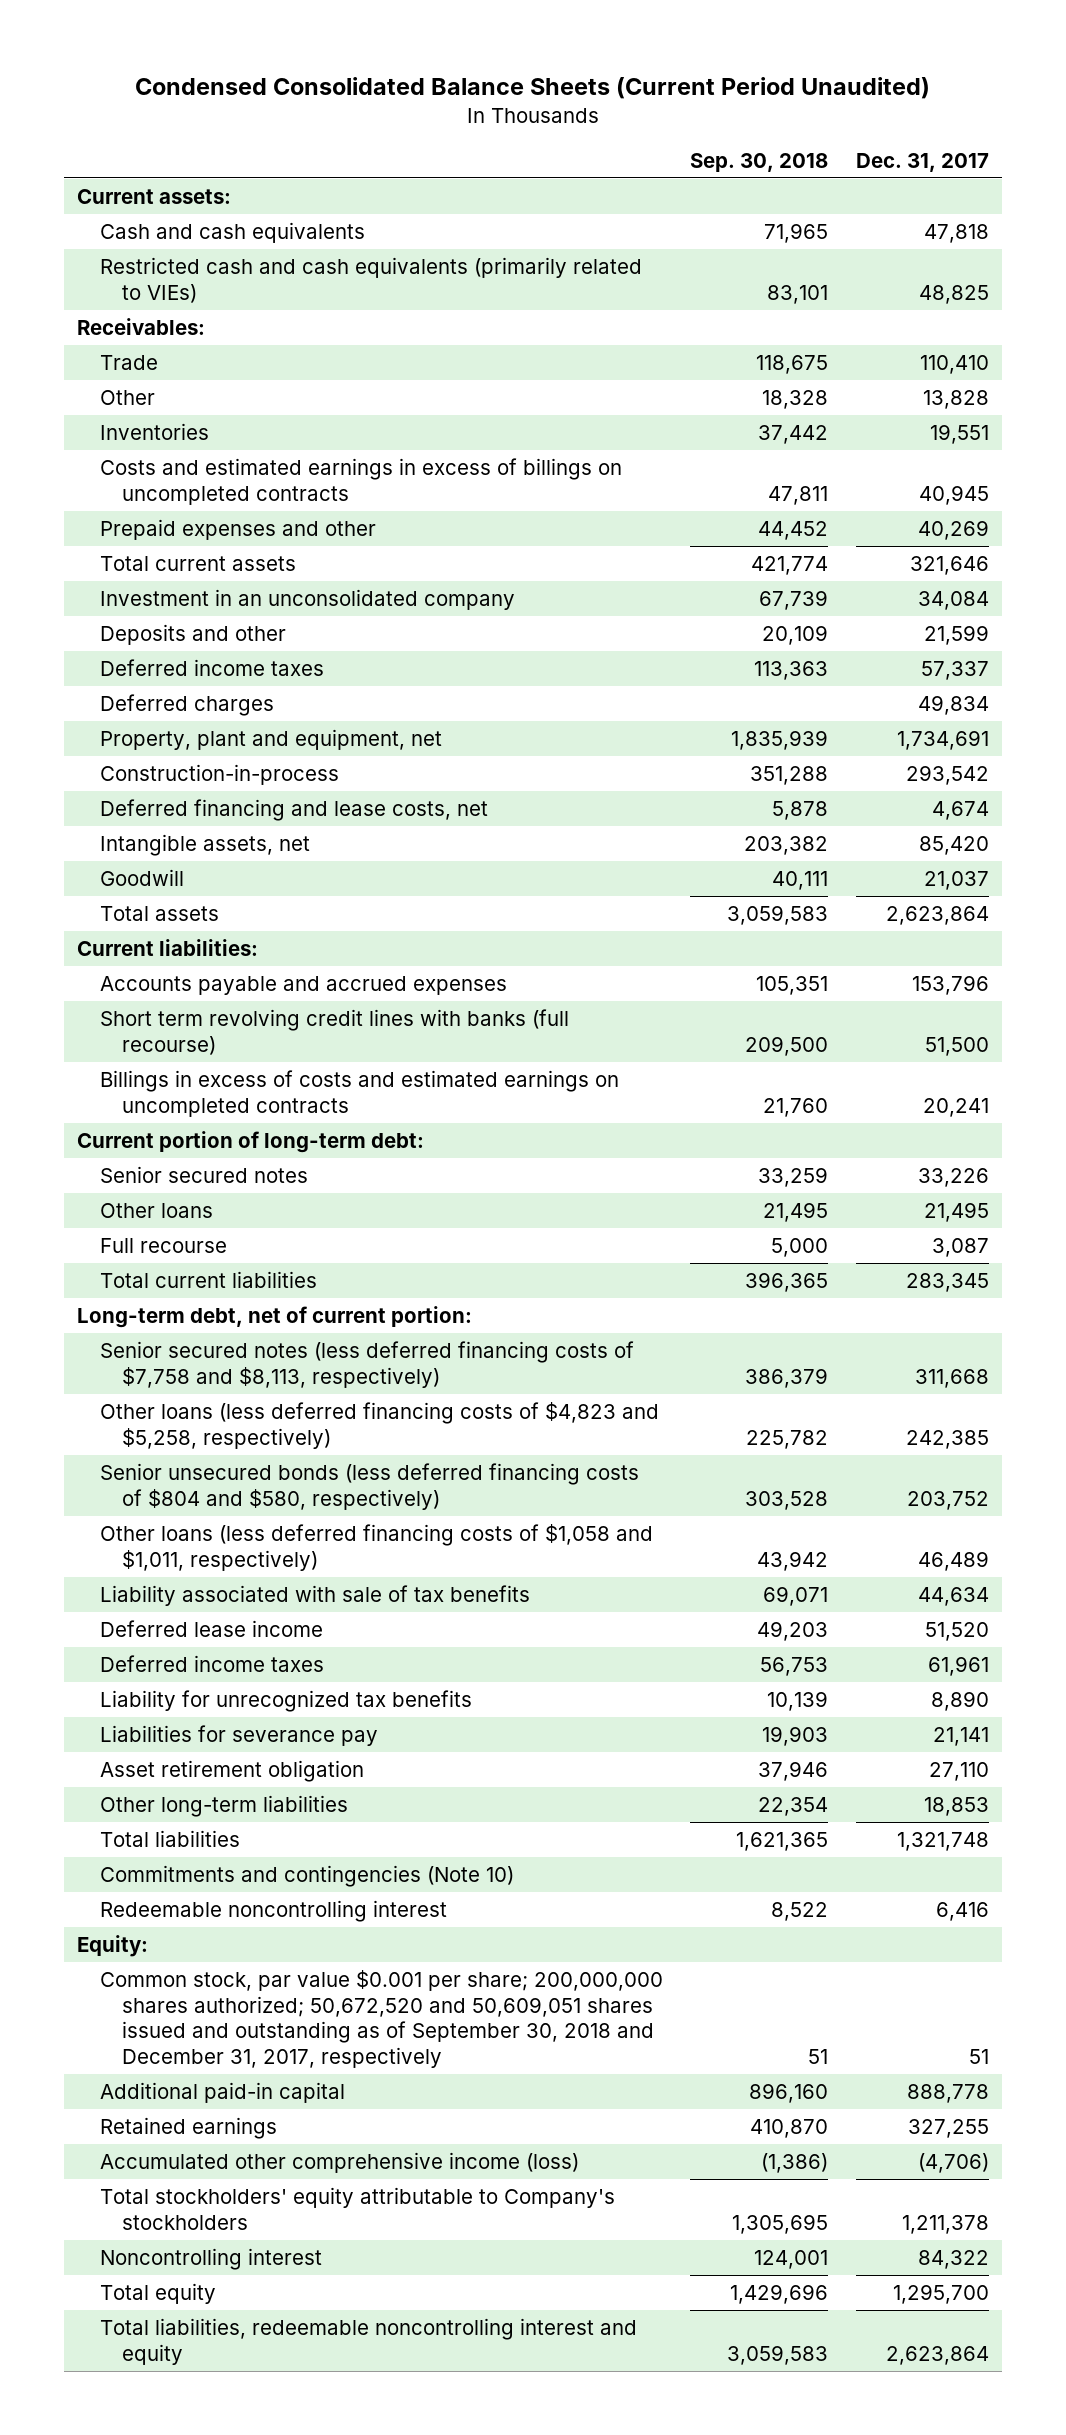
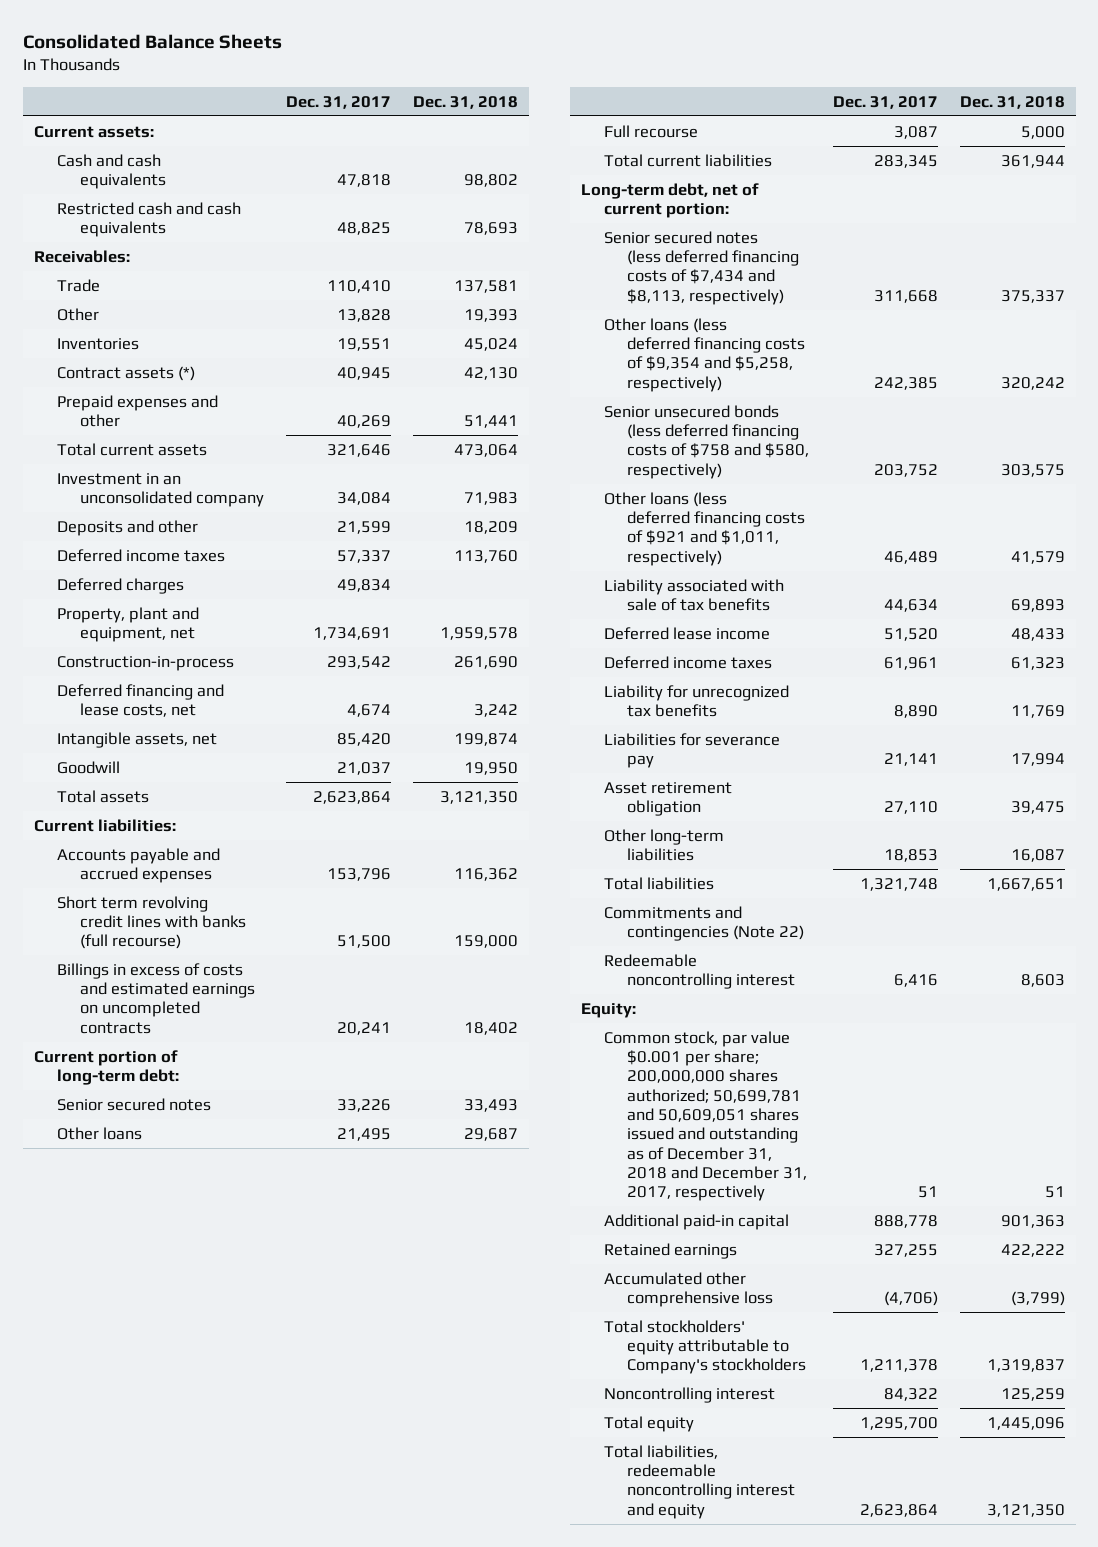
[134,77,930,100] Condensed Consolidated Balance Sheets (Current Period Unaudited) -> [22,34,282,50] Consolidated Balance Sheets
[690,152,829,172] Sep. 30, 2018 -> none
none -> [412,95,518,109] Dec. 31, 2018
[99,256,642,303] Restricted cash and cash equivalents (primarily related to VIEs) -> [56,201,241,238] Restricted cash and cash equivalents
[99,457,622,505] Costs and estimated earnings in excess of billings on uncompleted contracts -> [56,365,195,381] Contract assets (*)
[99,1340,634,1388] Senior secured notes (less deferred financing costs of $7,758 and $8,113, respectively) -> [603,230,800,305] Senior secured notes (less deferred financing costs of $7,434 and $8,113, respectively)
[99,1401,659,1449] Other loans (less deferred financing costs of $4,823 and $5,258, respectively) -> [603,317,806,392] Other loans (less deferred financing costs of $9,354 and $5,258, respectively)
[99,1462,639,1510] Senior unsecured bonds (less deferred financing costs of $804 and $580, respectively) -> [603,404,810,479] Senior unsecured bonds (less deferred financing costs of $758 and $580, respectively)
[99,1523,653,1571] Other loans (less deferred financing costs of $1,058 and $1,011, respectively) -> [603,491,806,566] Other loans (less deferred financing costs of $921 and $1,011, respectively)
[99,1864,514,1887] Commitments and contingencies (Note 10) -> [603,905,805,942] Commitments and contingencies (Note 22)
[99,1969,663,2069] Common stock, par value $0.001 per share; 200,000,000 shares authorized; 50,672,520 and 50,609,051 shares issued and outstanding as of September 30, 2018 and December 31, 2017, respectively -> [603,1030,808,1202] Common stock, par value $0.001 per share; 200,000,000 shares authorized; 50,699,781 and 50,609,051 shares issued and outstanding as of December 31, 2018 and December 31, 2017, respectively
[99,2151,579,2173] Accumulated other comprehensive income (loss) -> [603,1271,774,1308] Accumulated other comprehensive loss

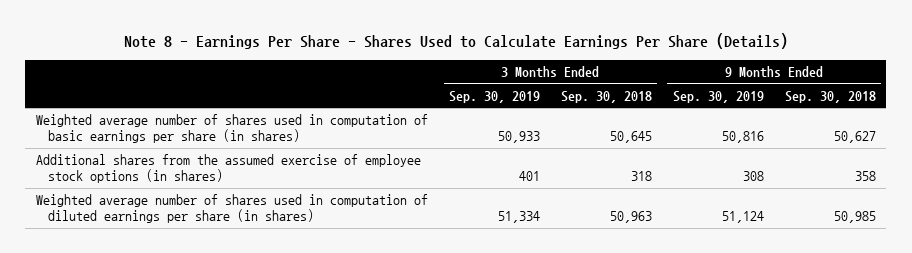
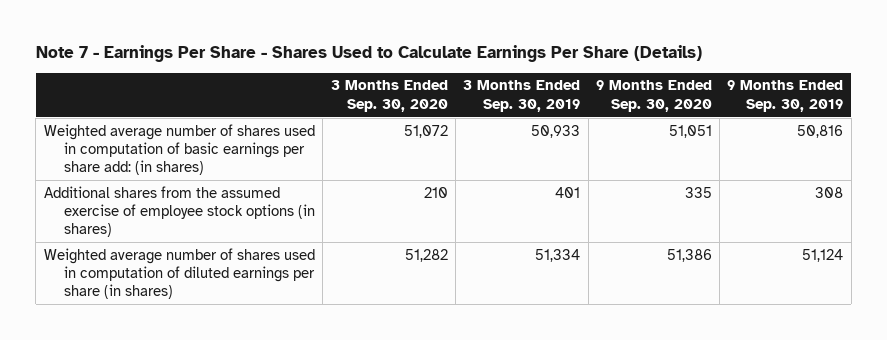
[123,33,788,50] Note 8 - Earnings Per Share - Shares Used to Calculate Earnings Per Share (Details) -> [35,45,702,63] Note 7 - Earnings Per Share - Shares Used to Calculate Earnings Per Share (Details)
[560,90,652,103] Sep. 30, 2018 -> none
[784,90,876,103] Sep. 30, 2018 -> none
none -> [330,80,448,112] 3 Months Ended Sep. 30, 2020
none -> [595,80,712,112] 9 Months Ended Sep. 30, 2020
[35,114,428,144] Weighted average number of shares used in computation of basic earnings per share (in shares) -> [43,123,315,176] Weighted average number of shares used in computation of basic earnings per share add: (in shares)

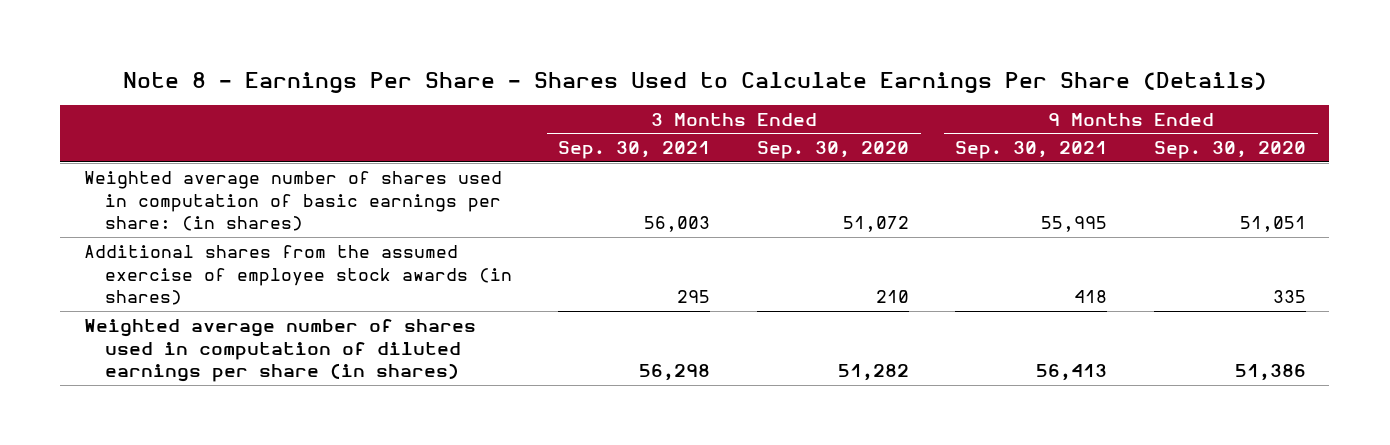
[35,45,702,63] Note 7 - Earnings Per Share - Shares Used to Calculate Earnings Per Share (Details) -> [122,71,1267,93] Note 8 - Earnings Per Share - Shares Used to Calculate Earnings Per Share (Details)
[463,80,581,112] 3 Months Ended Sep. 30, 2019 -> none
[727,80,844,112] 9 Months Ended Sep. 30, 2019 -> none
none -> [558,141,711,160] Sep. 30, 2021
none -> [955,141,1108,160] Sep. 30, 2021
[43,123,315,176] Weighted average number of shares used in computation of basic earnings per share add: (in shares) -> [83,170,502,232] Weighted average number of shares used in computation of basic earnings per share: (in shares)
[43,185,315,238] Additional shares from the assumed exercise of employee stock options (in shares) -> [83,244,512,306] Additional shares from the assumed exercise of employee stock awards (in shares)

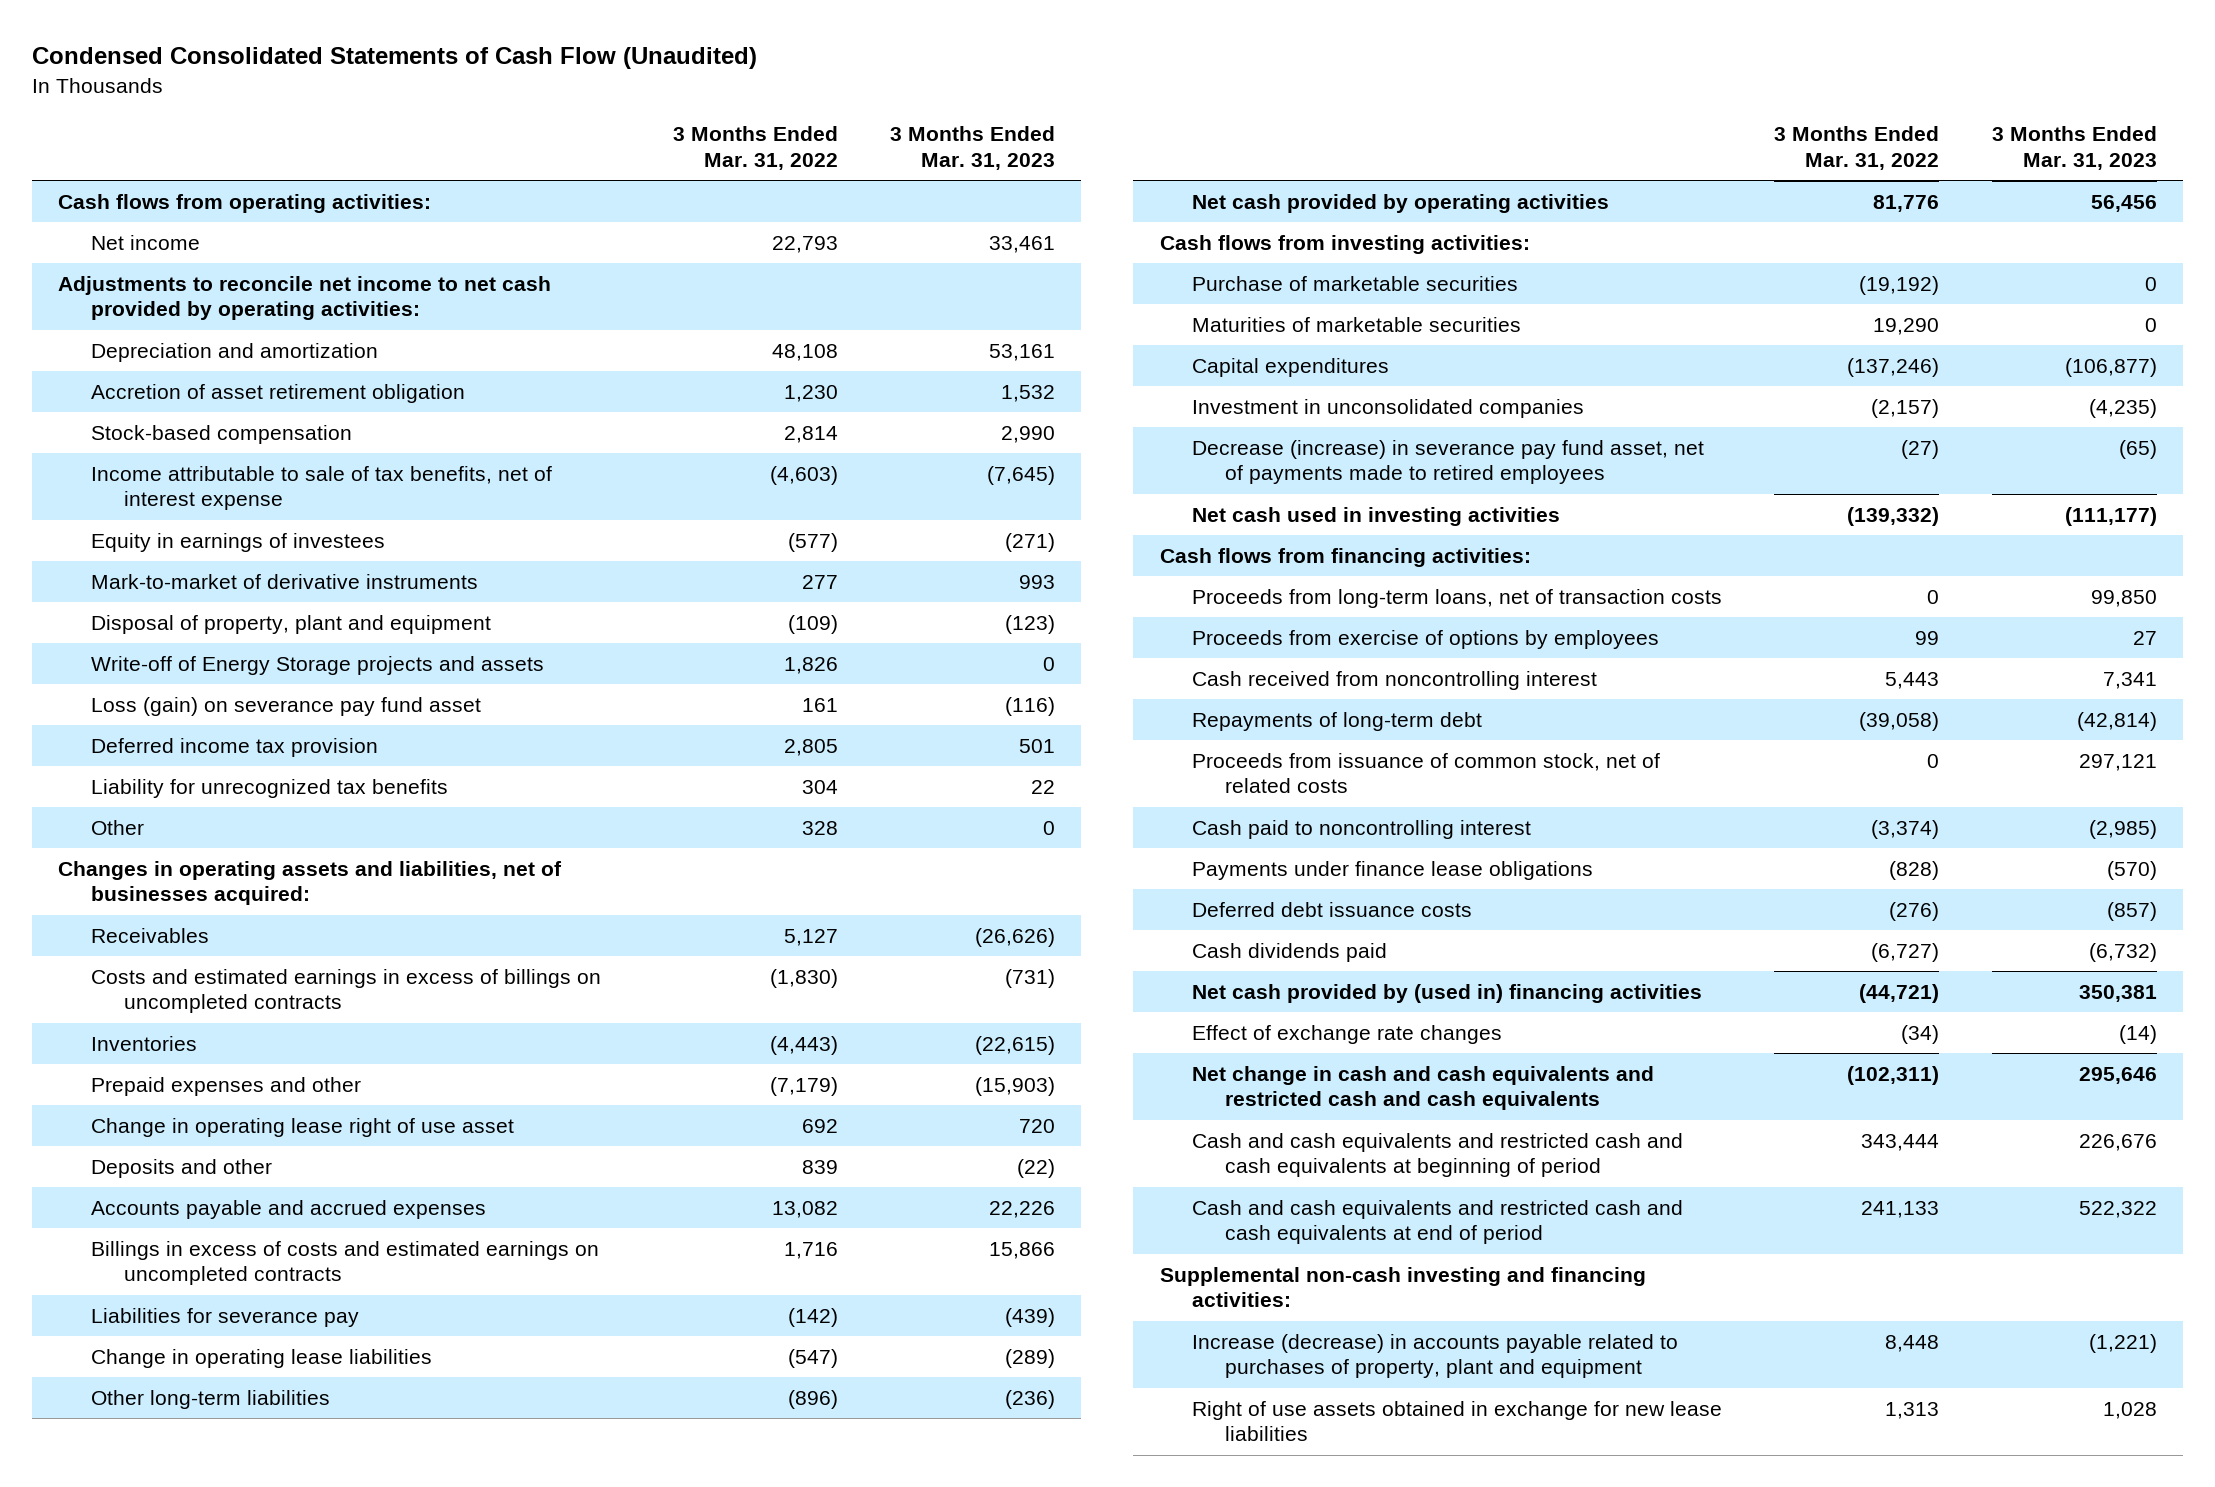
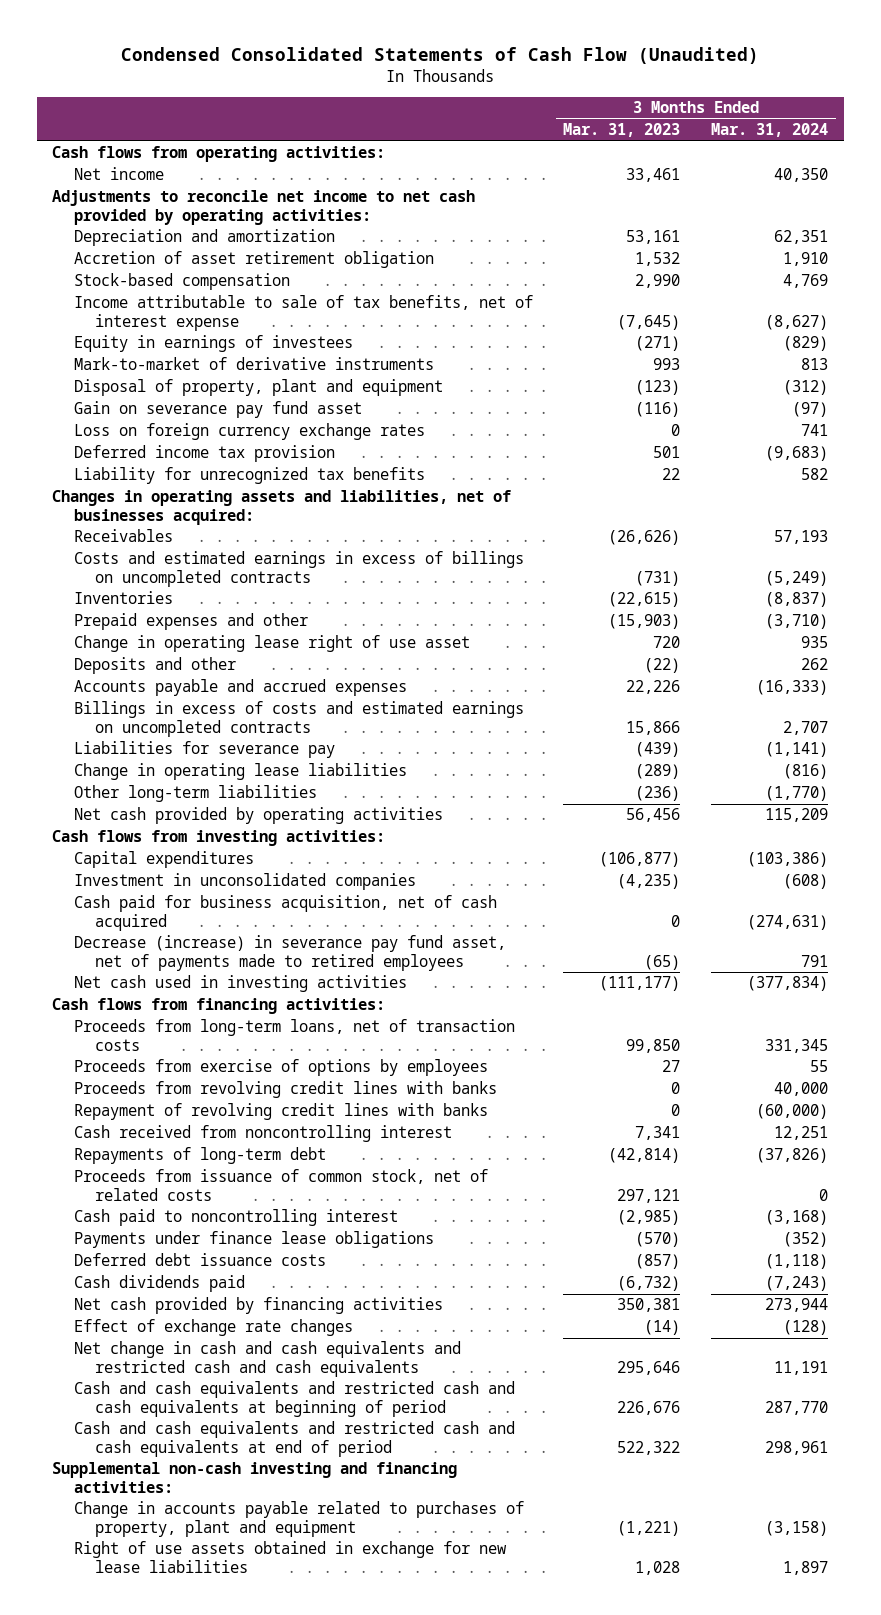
[673,126,839,170] 3 Months Ended Mar. 31, 2022 -> none
none -> [711,123,829,138] Mar. 31, 2024
[90,655,544,675] Write-off of Energy Storage projects and assets -> none
[90,696,481,716] Loss (gain) on severance pay fund asset -> [73,401,362,419] Gain on severance pay fund asset
none -> [73,423,425,441] Loss on foreign currency exchange rates
[90,819,144,835] Other -> none
[1192,275,1519,291] Purchase of marketable securities -> none
[1192,316,1522,332] Maturities of marketable securities -> none
none -> [73,895,497,931] Cash paid for business acquisition, net of cash acquired
none -> [73,1081,497,1099] Proceeds from revolving credit lines with banks
none -> [73,1103,488,1121] Repayment of revolving credit lines with banks
[1192,983,1703,1003] Net cash provided by (used in) financing activities -> [73,1297,443,1315] Net cash provided by financing activities
[1192,1333,1679,1379] Increase (decrease) in accounts payable related to purchases of property, plant and equipment -> [73,1501,524,1537] Change in accounts payable related to purchases of property, plant and equipment

